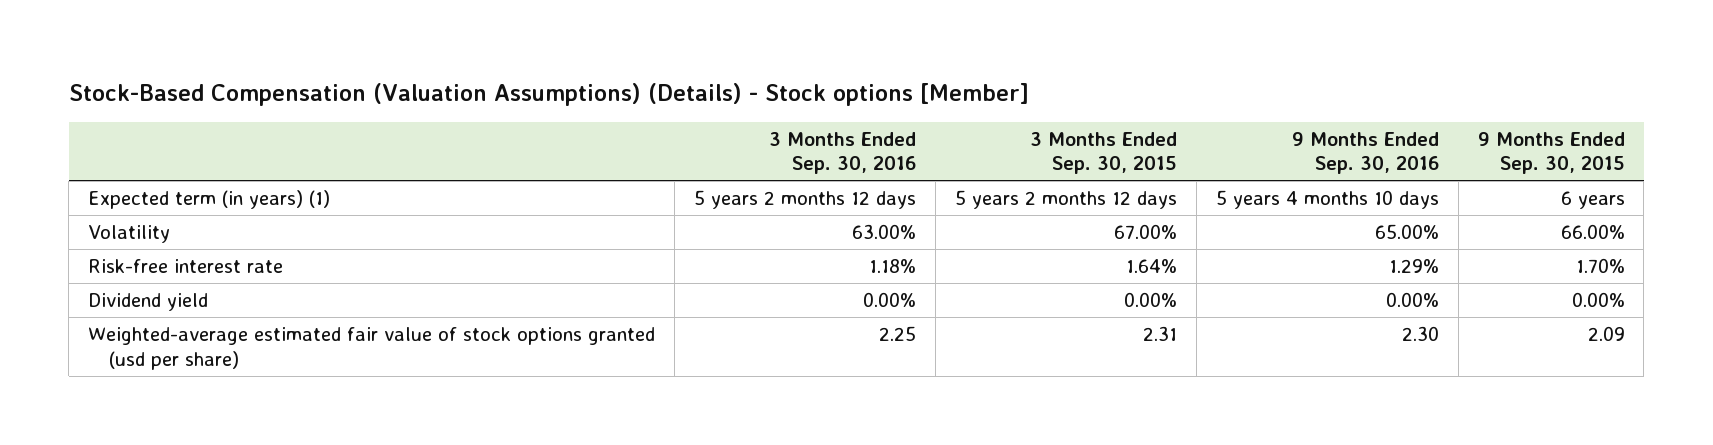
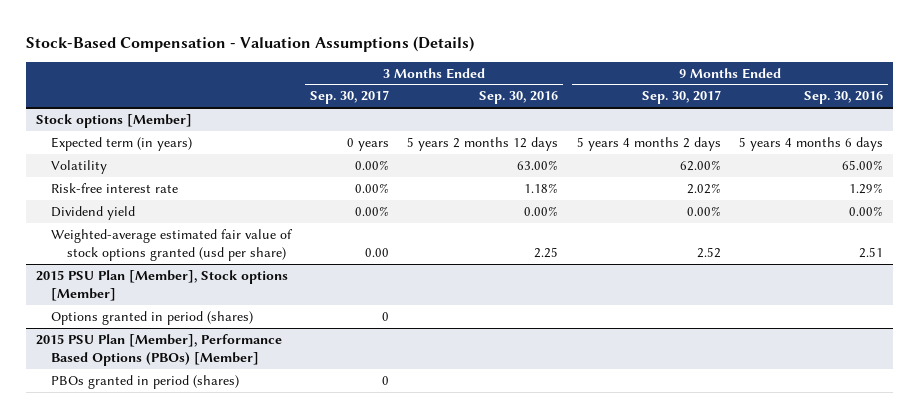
[68,82,1029,106] Stock-Based Compensation (Valuation Assumptions) (Details) - Stock options [Member] -> [26,35,475,52] Stock-Based Compensation - Valuation Assumptions (Details)
[1029,131,1177,175] 3 Months Ended Sep. 30, 2015 -> none
[1477,131,1625,175] 9 Months Ended Sep. 30, 2015 -> none
none -> [309,90,389,105] Sep. 30, 2017
none -> [641,90,721,105] Sep. 30, 2017
none -> [35,113,192,128] Stock options [Member]
[88,189,331,209] Expected term (in years) (1) -> [51,136,193,151] Expected term (in years)
[1215,189,1439,209] 5 years 4 months 10 days -> [739,136,884,151] 5 years 4 months 6 days
[1401,325,1439,341] 2.30 -> [859,246,884,258] 2.51
none -> [35,269,288,301] 2015 PSU Plan [Member], Stock options [Member]
none -> [51,310,254,325] Options granted in period (shares)
none -> [35,333,282,366] 2015 PSU Plan [Member], Performance Based Options (PBOs) [Member]
none -> [51,374,240,389] PBOs granted in period (shares)

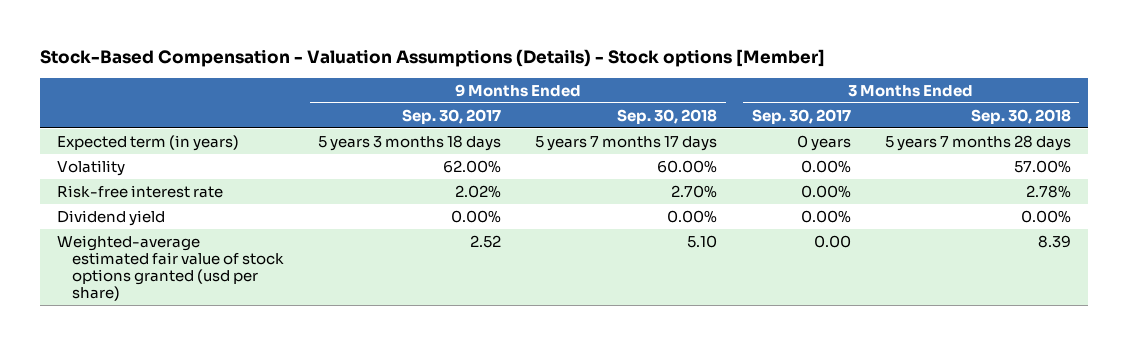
[26,35,475,52] Stock-Based Compensation - Valuation Assumptions (Details) -> [39,48,825,67] Stock-Based Compensation - Valuation Assumptions (Details) - Stock options [Member]
[479,91,559,105] Sep. 30, 2016 -> none
[804,91,884,105] Sep. 30, 2016 -> none
none -> [617,108,718,124] Sep. 30, 2018
none -> [970,108,1071,124] Sep. 30, 2018
[35,113,192,128] Stock options [Member] -> none
[576,136,721,151] 5 years 4 months 2 days -> [318,134,502,151] 5 years 3 months 18 days
[35,269,288,301] 2015 PSU Plan [Member], Stock options [Member] -> none
[51,310,254,325] Options granted in period (shares) -> none
[35,333,282,366] 2015 PSU Plan [Member], Performance Based Options (PBOs) [Member] -> none
[51,374,240,389] PBOs granted in period (shares) -> none

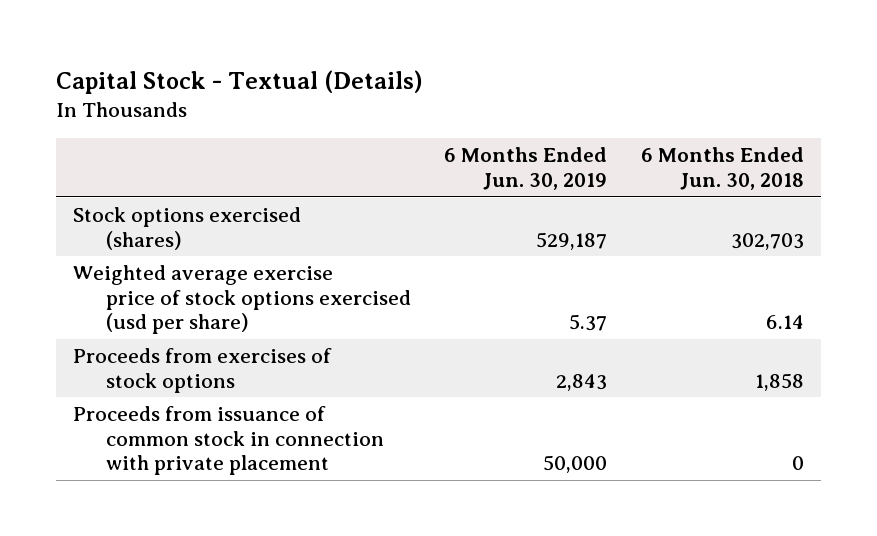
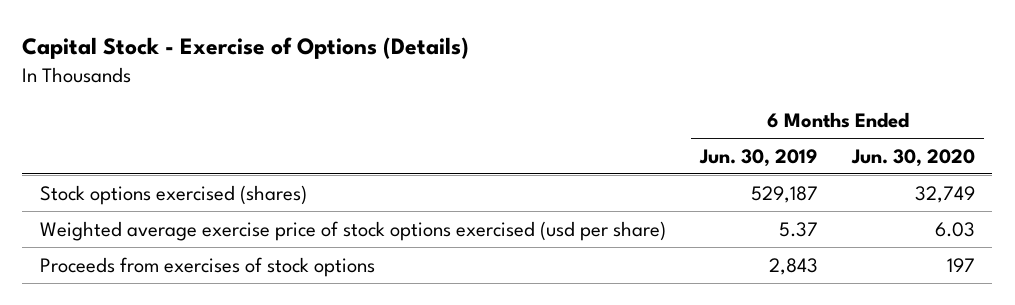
[56,69,424,94] Capital Stock - Textual (Details) -> [22,37,470,60] Capital Stock - Exercise of Options (Details)
[640,147,804,190] 6 Months Ended Jun. 30, 2018 -> none
none -> [851,148,976,167] Jun. 30, 2020
[72,406,384,476] Proceeds from issuance of common stock in connection with private placement -> none

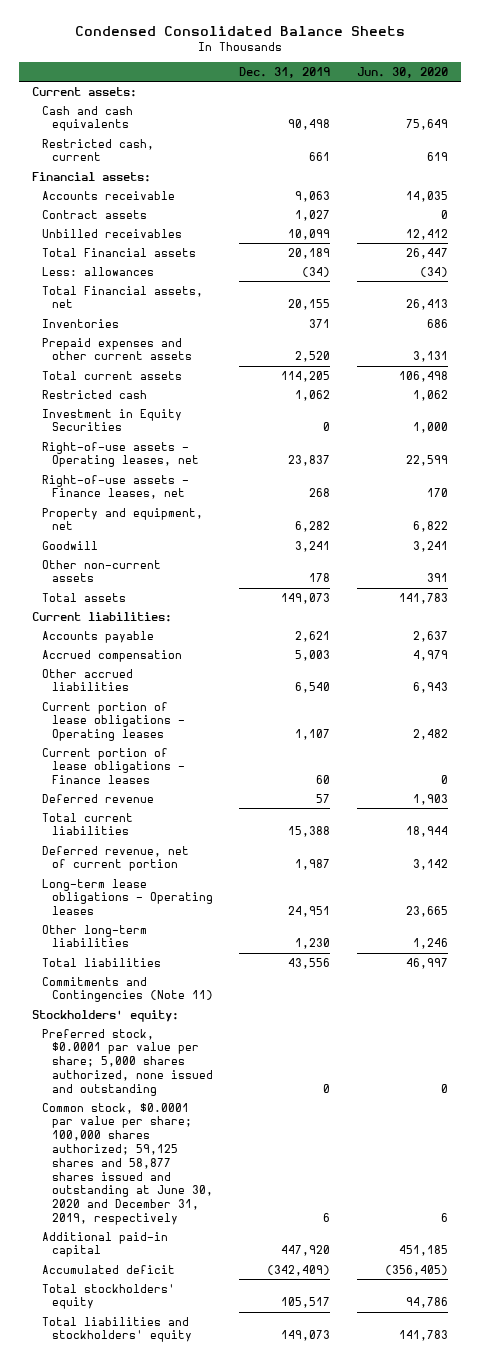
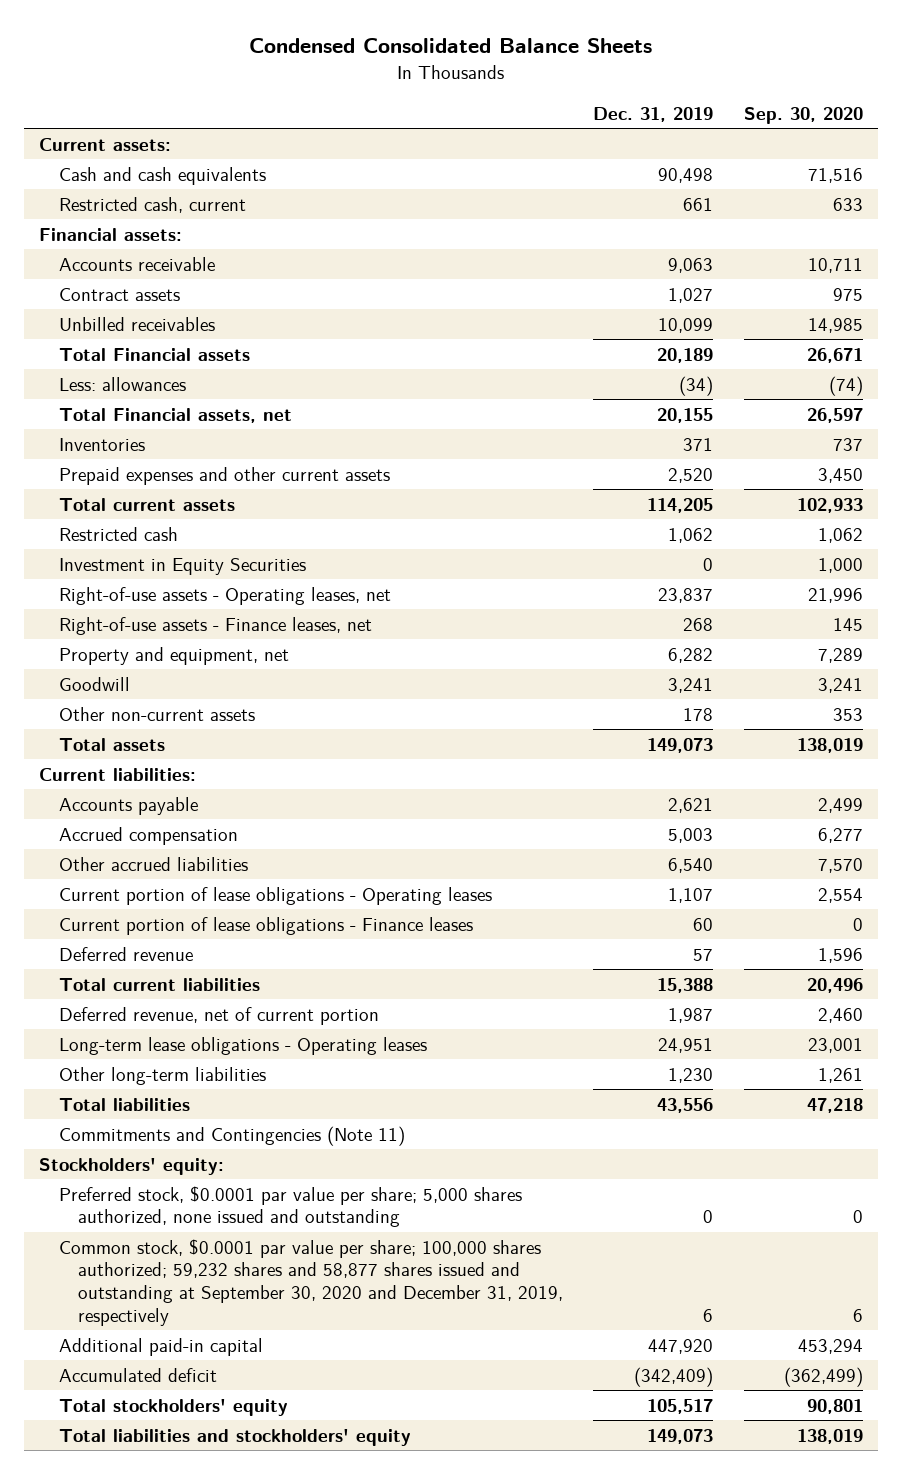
[356,67,448,79] Jun. 30, 2020 -> none
none -> [743,106,863,124] Sep. 30, 2020
[41,1102,213,1225] Common stock, $0.0001 par value per share; 100,000 shares authorized; 59,125 shares and 58,877 shares issued and outstanding at June 30, 2020 and December 31, 2019, respectively -> [58,1238,563,1326] Common stock, $0.0001 par value per share; 100,000 shares authorized; 59,232 shares and 58,877 shares issued and outstanding at September 30, 2020 and December 31, 2019, respectively

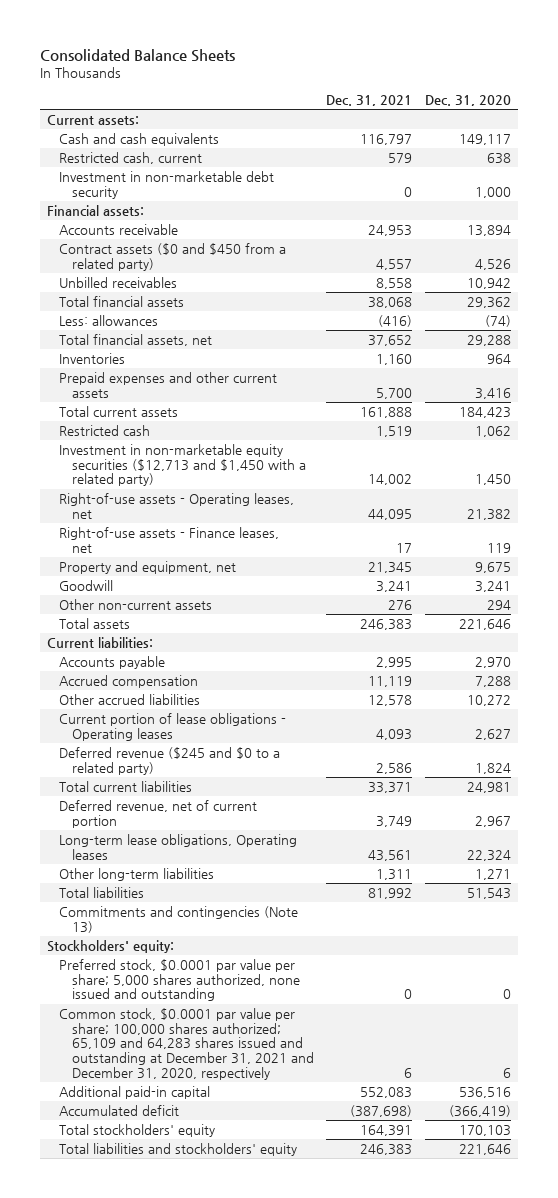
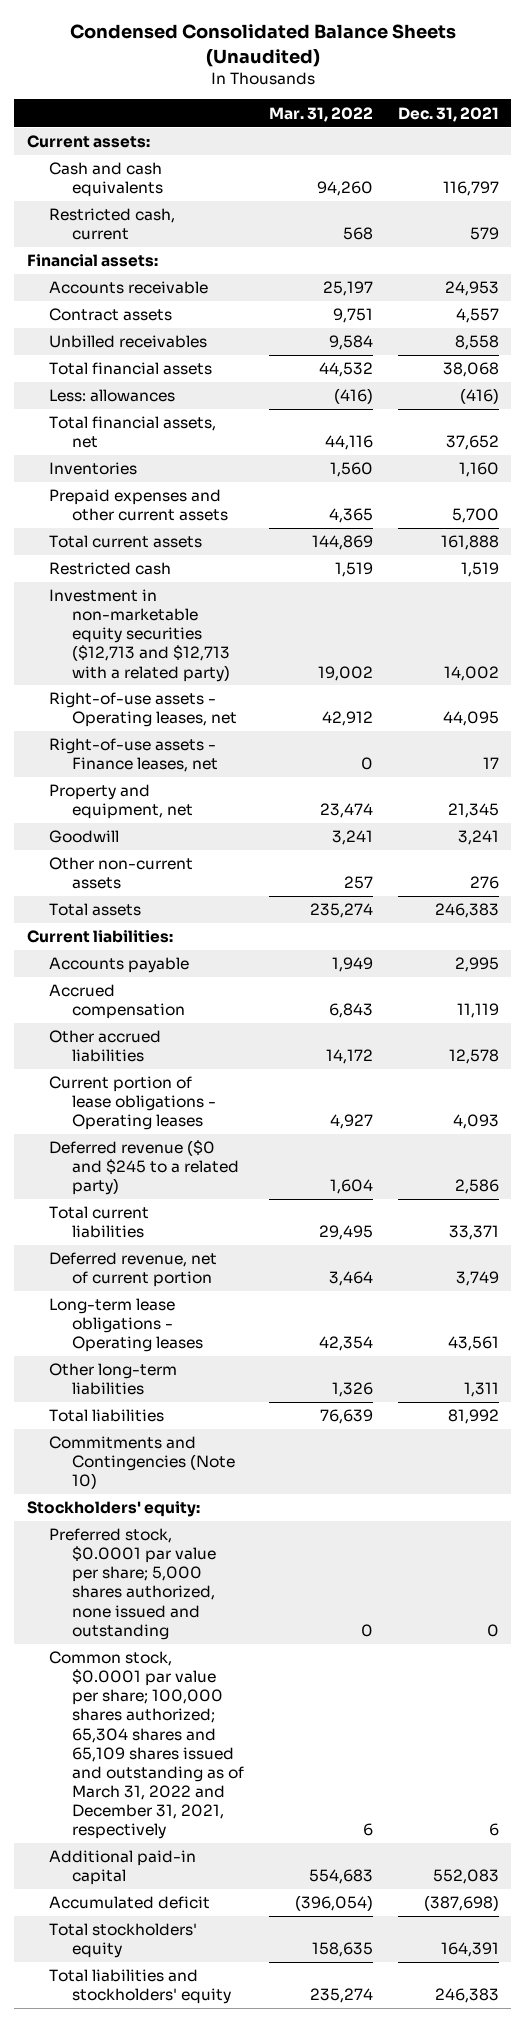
[40,48,236,62] Consolidated Balance Sheets -> [69,24,456,67] Condensed Consolidated Balance Sheets (Unaudited)
[425,94,512,106] Dec. 31, 2020 -> none
none -> [268,106,373,122] Mar. 31, 2022
[59,171,275,199] Investment in non-marketable debt security -> none
[59,243,287,271] Contract assets ($0 and $450 from a related party) -> [49,308,173,322] Contract assets
[59,444,306,487] Investment in non-marketable equity securities ($12,713 and $1,450 with a related party) -> [49,589,230,682] Investment in non-marketable equity securities ($12,713 and $12,713 with a related party)
[59,747,281,775] Deferred revenue ($245 and $0 to a related party) -> [49,1140,239,1196] Deferred revenue ($0 and $245 to a related party)
[59,834,298,860] Long-term lease obligations, Operating leases -> [49,1298,203,1353] Long-term lease obligations - Operating leases
[59,906,299,933] Commitments and contingencies (Note 13) -> [49,1436,235,1490] Commitments and Contingencies (Note 10)
[59,1008,314,1080] Common stock, $0.0001 par value per share; 100,000 shares authorized; 65,109 and 64,283 shares issued and outstanding at December 31, 2021 and December 31, 2020, respectively -> [49,1651,244,1839] Common stock, $0.0001 par value per share; 100,000 shares authorized; 65,304 shares and 65,109 shares issued and outstanding as of March 31, 2022 and December 31, 2021, respectively

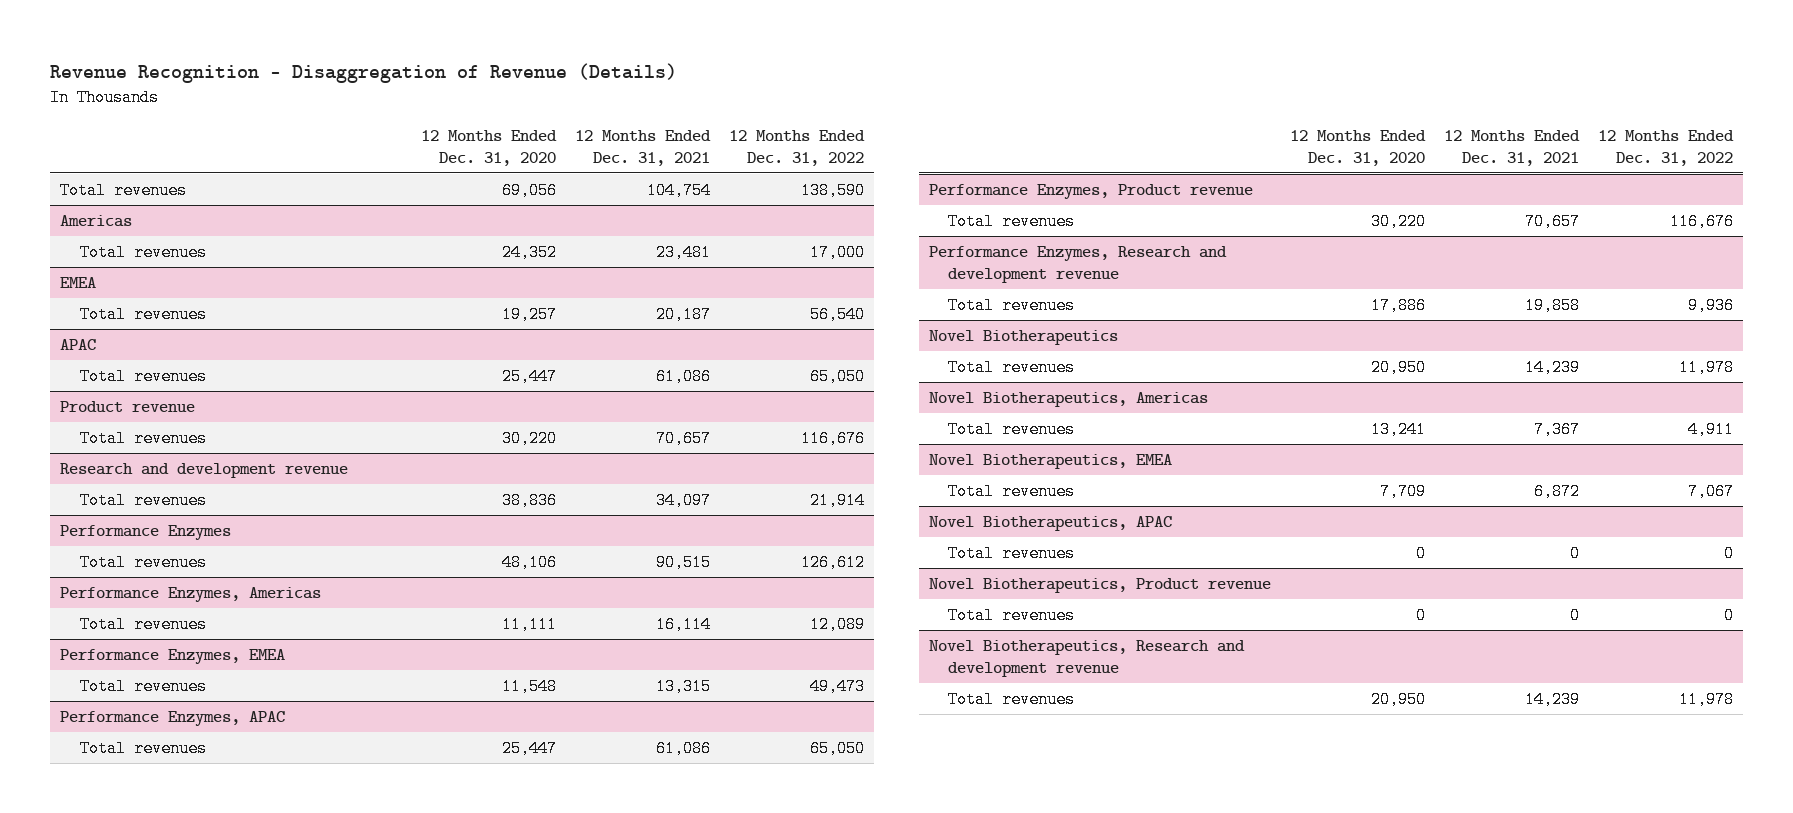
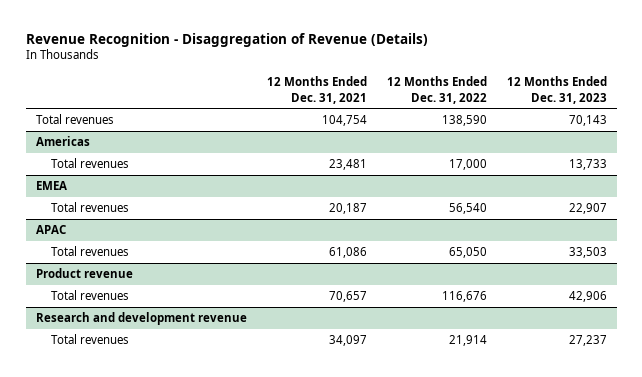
[420,130,557,167] 12 Months Ended Dec. 31, 2020 -> none
none -> [506,76,607,104] 12 Months Ended Dec. 31, 2023
[59,524,231,540] Performance Enzymes -> none
[79,553,207,571] Total revenues -> none
[59,586,321,602] Performance Enzymes, Americas -> none
[79,615,207,633] Total revenues -> none
[59,648,285,664] Performance Enzymes, EMEA -> none
[79,677,207,695] Total revenues -> none
[59,710,285,726] Performance Enzymes, APAC -> none
[79,739,207,757] Total revenues -> none
[928,183,1253,199] Performance Enzymes, Product revenue -> none
[948,212,1076,230] Total revenues -> none
[928,245,1227,283] Performance Enzymes, Research and development revenue -> none
[948,296,1076,314] Total revenues -> none
[928,329,1118,345] Novel Biotherapeutics -> none
[948,358,1076,376] Total revenues -> none
[928,391,1208,407] Novel Biotherapeutics, Americas -> none
[948,420,1076,438] Total revenues -> none
[928,453,1172,469] Novel Biotherapeutics, EMEA -> none
[948,482,1076,500] Total revenues -> none
[928,515,1172,531] Novel Biotherapeutics, APAC -> none
[948,544,1076,562] Total revenues -> none
[928,577,1271,593] Novel Biotherapeutics, Product revenue -> none
[948,606,1076,624] Total revenues -> none
[928,639,1245,677] Novel Biotherapeutics, Research and development revenue -> none
[948,690,1076,708] Total revenues -> none

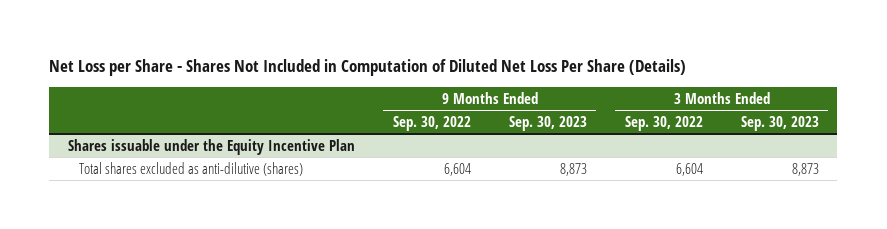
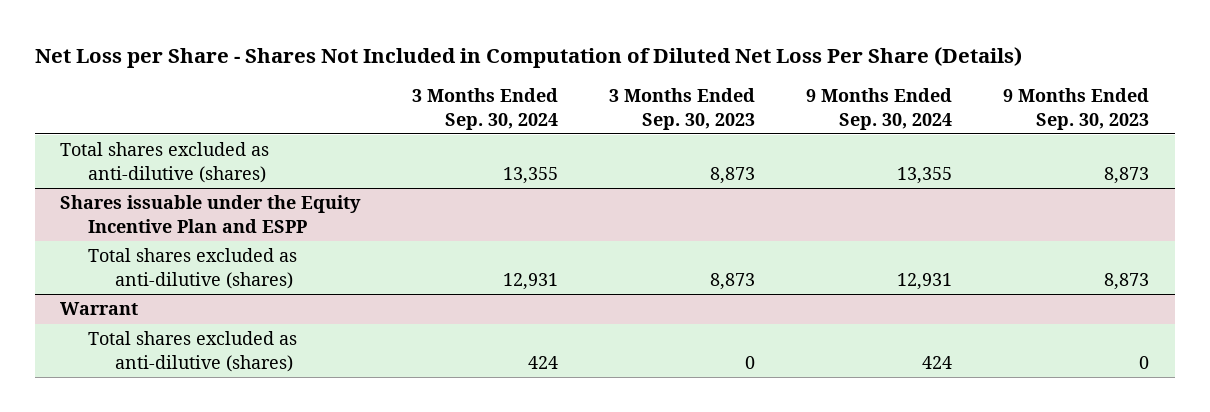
[392,116,471,132] Sep. 30, 2022 -> none
[624,116,703,132] Sep. 30, 2022 -> none
none -> [411,88,558,130] 3 Months Ended Sep. 30, 2024
none -> [805,88,952,130] 9 Months Ended Sep. 30, 2024
[67,138,355,155] Shares issuable under the Equity Incentive Plan -> none
none -> [60,195,362,233] Shares issuable under the Equity Incentive Plan and ESPP
none -> [87,248,297,289] Total shares excluded as anti-dilutive (shares)
none -> [60,302,139,316] Warrant
none -> [87,331,297,372] Total shares excluded as anti-dilutive (shares)

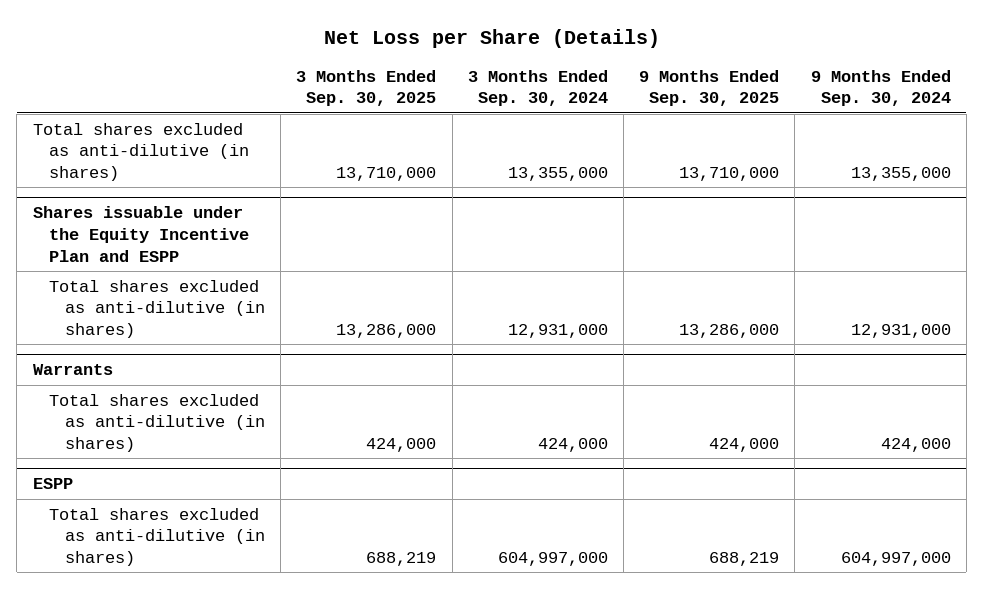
[34,46,1022,68] Net Loss per Share - Shares Not Included in Computation of Diluted Net Loss Per Share (Details) -> [323,28,660,48] Net Loss per Share (Details)
[608,88,755,130] 3 Months Ended Sep. 30, 2023 -> none
[1003,88,1150,130] 9 Months Ended Sep. 30, 2023 -> none
none -> [296,69,437,107] 3 Months Ended Sep. 30, 2025
none -> [639,69,780,107] 9 Months Ended Sep. 30, 2025
[60,142,270,183] Total shares excluded as anti-dilutive (shares) -> [32,122,249,181] Total shares excluded as anti-dilutive (in shares)
[502,166,558,184] 13,355 -> [507,166,608,181] 13,355,000
[896,166,952,184] 13,355 -> [850,166,951,181] 13,355,000
[87,248,297,289] Total shares excluded as anti-dilutive (shares) -> [48,279,266,338] Total shares excluded as anti-dilutive (in shares)
[502,272,558,290] 12,931 -> [507,323,608,338] 12,931,000
[896,272,952,290] 12,931 -> [850,323,951,338] 12,931,000
[60,302,139,316] Warrant -> [32,364,113,376] Warrants
[87,331,297,372] Total shares excluded as anti-dilutive (shares) -> [48,393,266,452] Total shares excluded as anti-dilutive (in shares)
[527,355,558,369] 424 -> [537,437,608,452] 424,000
[921,355,952,369] 424 -> [880,437,951,452] 424,000
none -> [32,478,73,490] ESPP
none -> [48,507,266,566] Total shares excluded as anti-dilutive (in shares)

